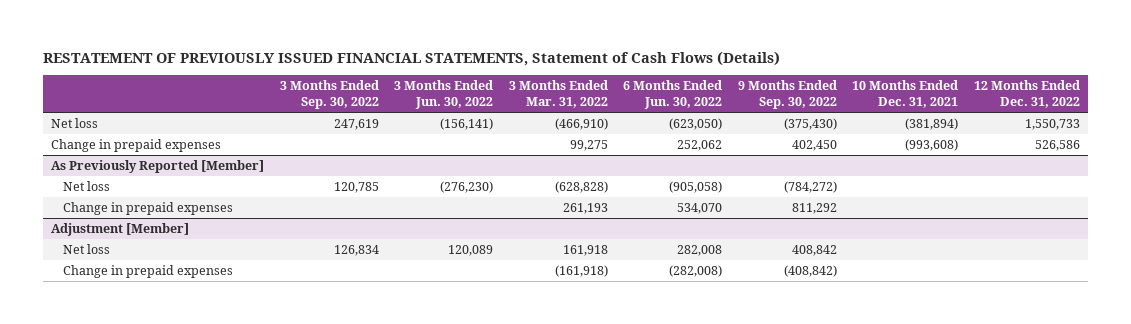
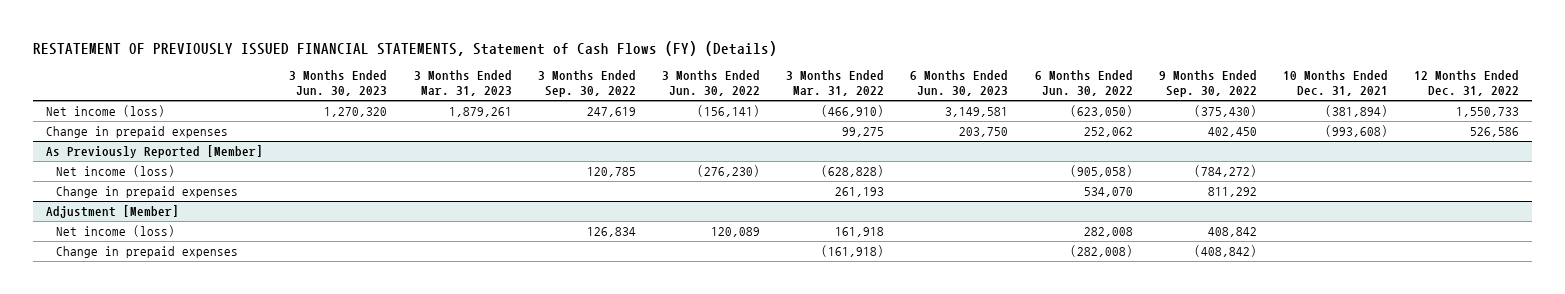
[43,50,781,66] RESTATEMENT OF PREVIOUSLY ISSUED FINANCIAL STATEMENTS, Statement of Cash Flows (Details) -> [33,40,778,56] RESTATEMENT OF PREVIOUSLY ISSUED FINANCIAL STATEMENTS, Statement of Cash Flows (FY) (Details)
none -> [289,70,388,97] 3 Months Ended Jun. 30, 2023
none -> [413,70,512,97] 3 Months Ended Mar. 31, 2023
none -> [910,70,1009,97] 6 Months Ended Jun. 30, 2023
[50,118,98,129] Net loss -> [46,104,166,117] Net income (loss)
[62,181,110,192] Net loss -> [55,164,175,177] Net income (loss)
[62,244,110,255] Net loss -> [55,224,175,237] Net income (loss)

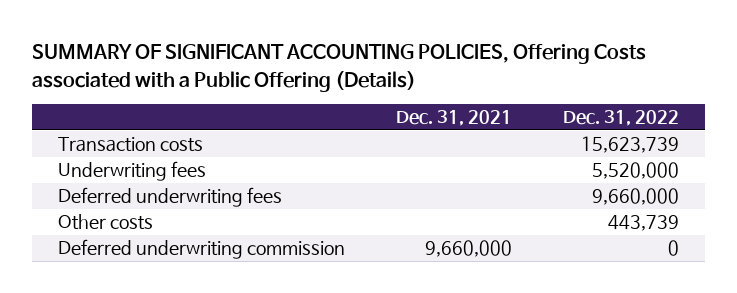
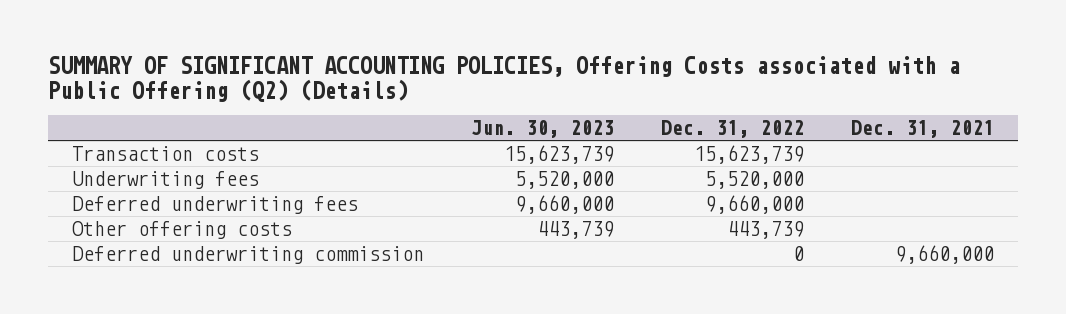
[31,44,646,92] SUMMARY OF SIGNIFICANT ACCOUNTING POLICIES, Offering Costs associated with a Public Offering (Details) -> [48,55,961,102] SUMMARY OF SIGNIFICANT ACCOUNTING POLICIES, Offering Costs associated with a Public Offering (Q2) (Details)
none -> [470,120,614,139] Jun. 30, 2023
[57,214,153,231] Other costs -> [71,221,292,240] Other offering costs

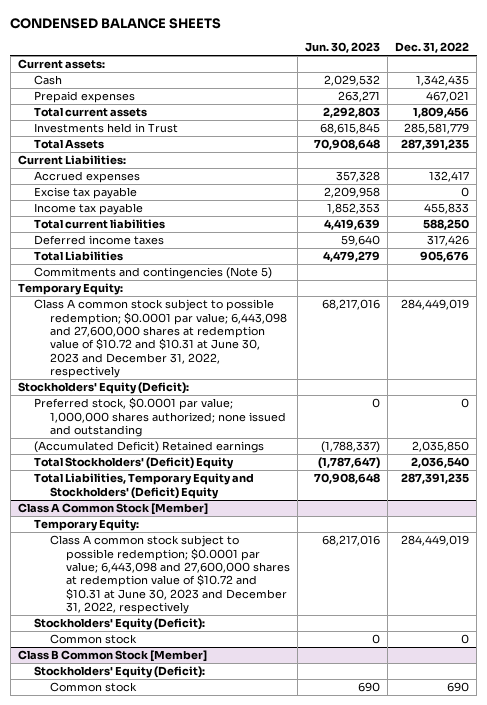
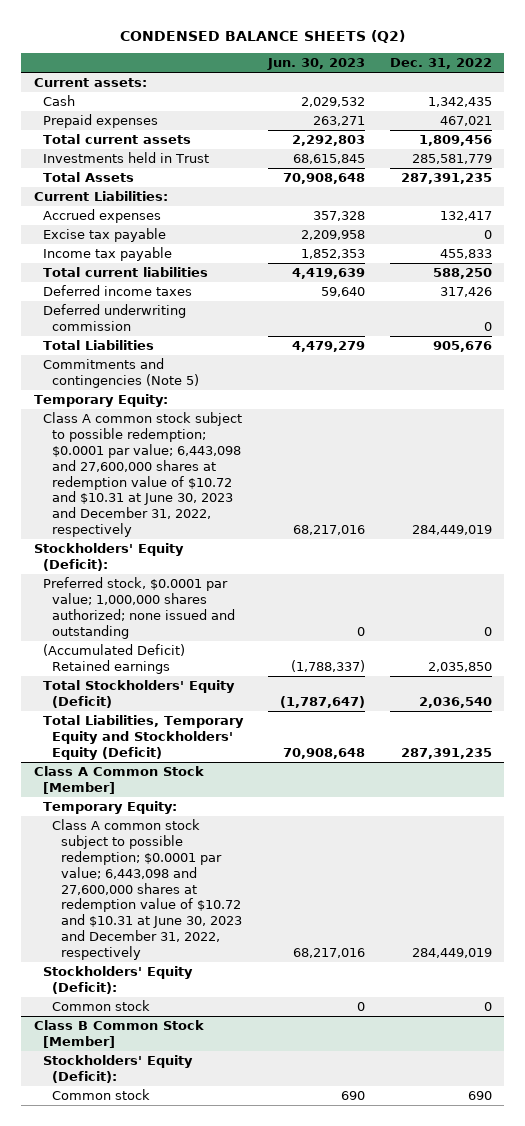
[10,17,222,29] CONDENSED BALANCE SHEETS -> [119,29,405,43] CONDENSED BALANCE SHEETS (Q2)
none -> [42,304,186,332] Deferred underwriting commission
[33,457,234,470] Total Stockholders' (Deficit) Equity -> [42,680,235,709] Total Stockholders' Equity (Deficit)
[33,473,254,499] Total Liabilities, Temporary Equity and Stockholders' (Deficit) Equity -> [42,715,244,760] Total Liabilities, Temporary Equity and Stockholders' Equity (Deficit)

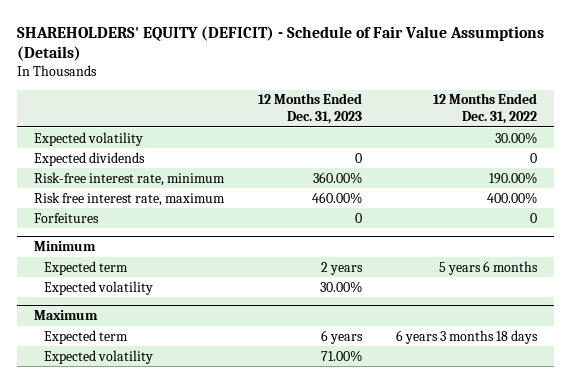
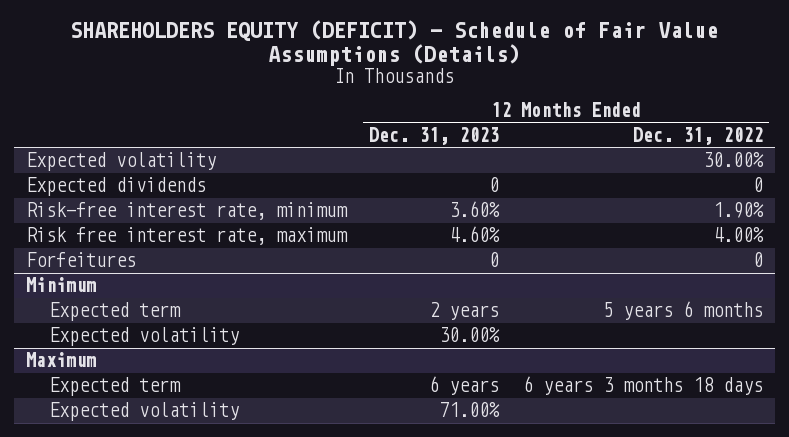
[16,25,544,62] SHAREHOLDERS' EQUITY (DEFICIT) - Schedule of Fair Value Assumptions (Details) -> [70,19,719,66] SHAREHOLDERS EQUITY (DEFICIT) - Schedule of Fair Value Assumptions (Details)
[313,171,363,184] 360.00% -> [449,201,501,218] 3.60%
[489,171,538,184] 190.00% -> [713,202,765,219] 1.90%
[312,191,363,204] 460.00% -> [449,226,501,243] 4.60%
[487,191,538,204] 400.00% -> [713,227,765,243] 4.00%

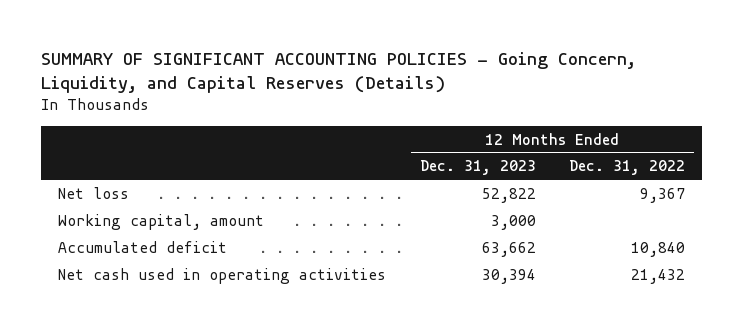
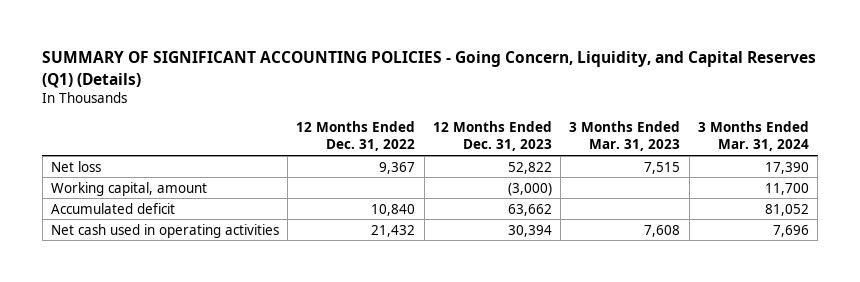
[40,51,636,94] SUMMARY OF SIGNIFICANT ACCOUNTING POLICIES - Going Concern, Liquidity, and Capital Reserves (Details) -> [42,51,817,88] SUMMARY OF SIGNIFICANT ACCOUNTING POLICIES - Going Concern, Liquidity, and Capital Reserves (Q1) (Details)
none -> [569,121,681,152] 3 Months Ended Mar. 31, 2023
none -> [697,121,809,152] 3 Months Ended Mar. 31, 2024
[490,214,536,230] 3,000 -> [507,182,552,196] (3,000)

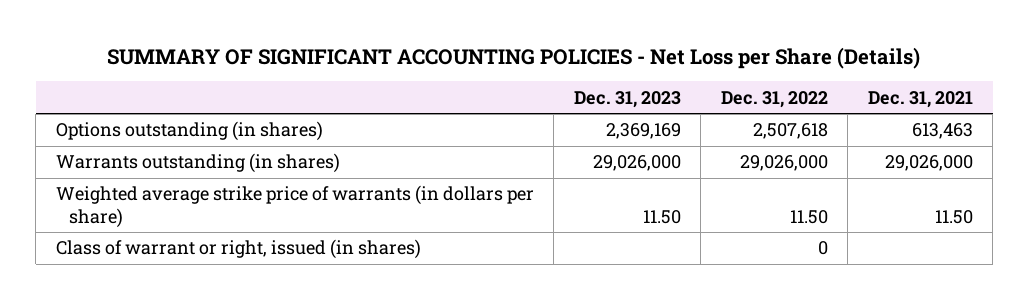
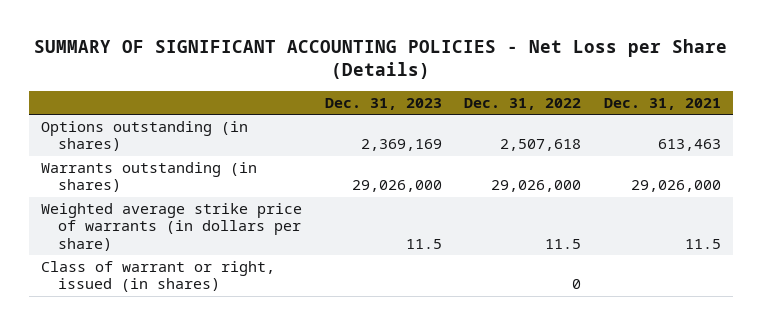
[642,209,681,224] 11.50 -> [405,239,442,250] 11.5
[789,209,828,224] 11.50 -> [545,239,582,250] 11.5
[934,209,973,224] 11.50 -> [685,239,722,250] 11.5

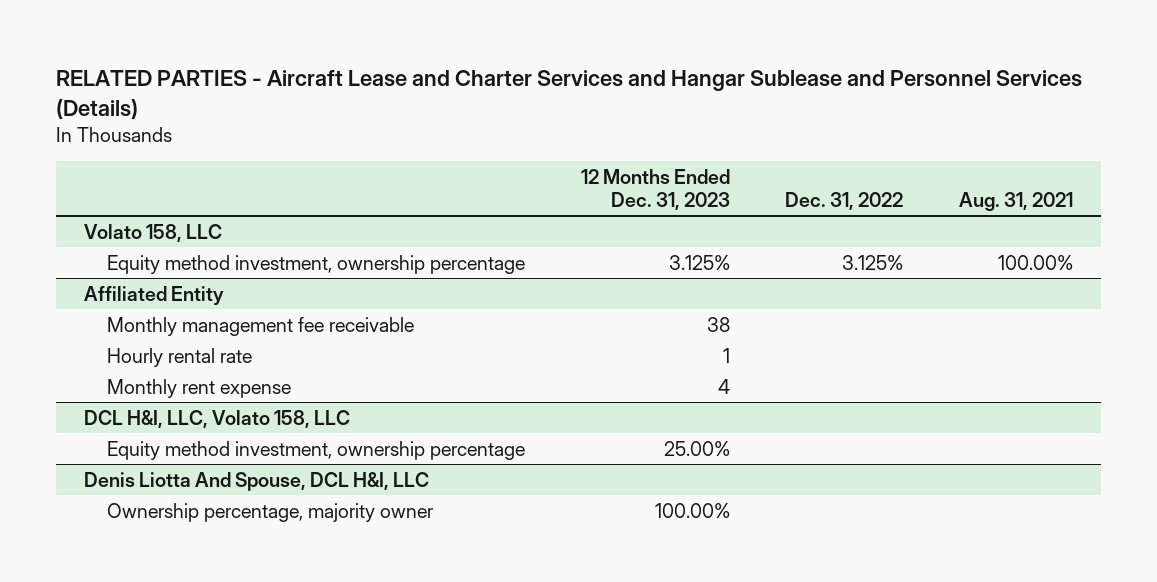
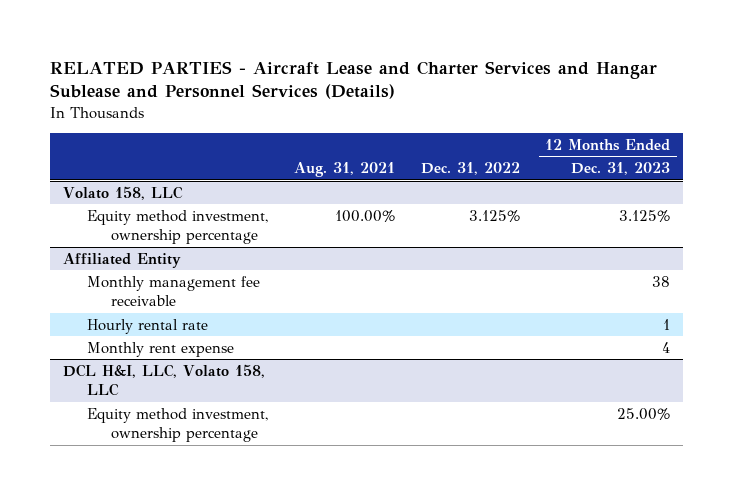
[83,471,429,491] Denis Liotta And Spouse, DCL H&I, LLC -> none
[106,502,433,522] Ownership percentage, majority owner -> none

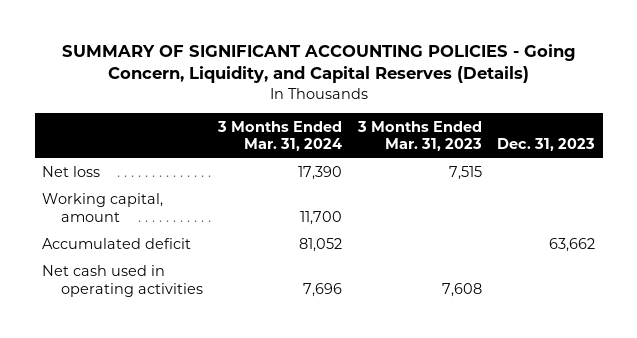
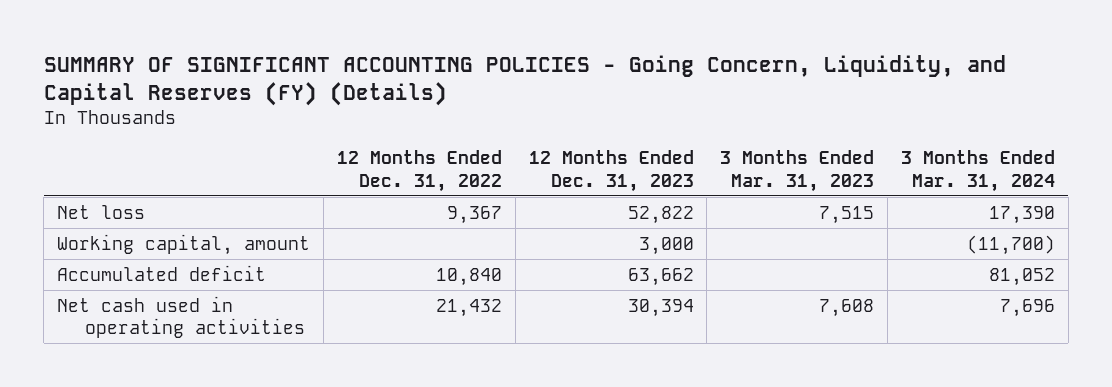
[61,43,576,84] SUMMARY OF SIGNIFICANT ACCOUNTING POLICIES - Going Concern, Liquidity, and Capital Reserves (Details) -> [43,54,1006,106] SUMMARY OF SIGNIFICANT ACCOUNTING POLICIES - Going Concern, Liquidity, and Capital Reserves (FY) (Details)
[497,138,596,152] Dec. 31, 2023 -> none
none -> [336,150,502,192] 12 Months Ended Dec. 31, 2022
none -> [528,150,694,192] 12 Months Ended Dec. 31, 2023
[300,211,343,226] 11,700 -> [966,234,1055,255] (11,700)

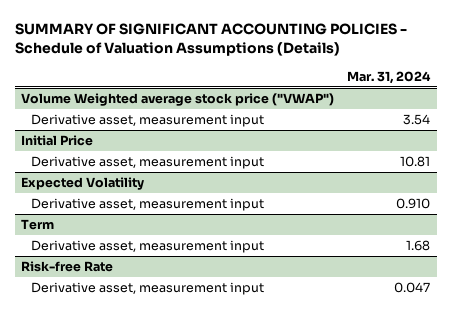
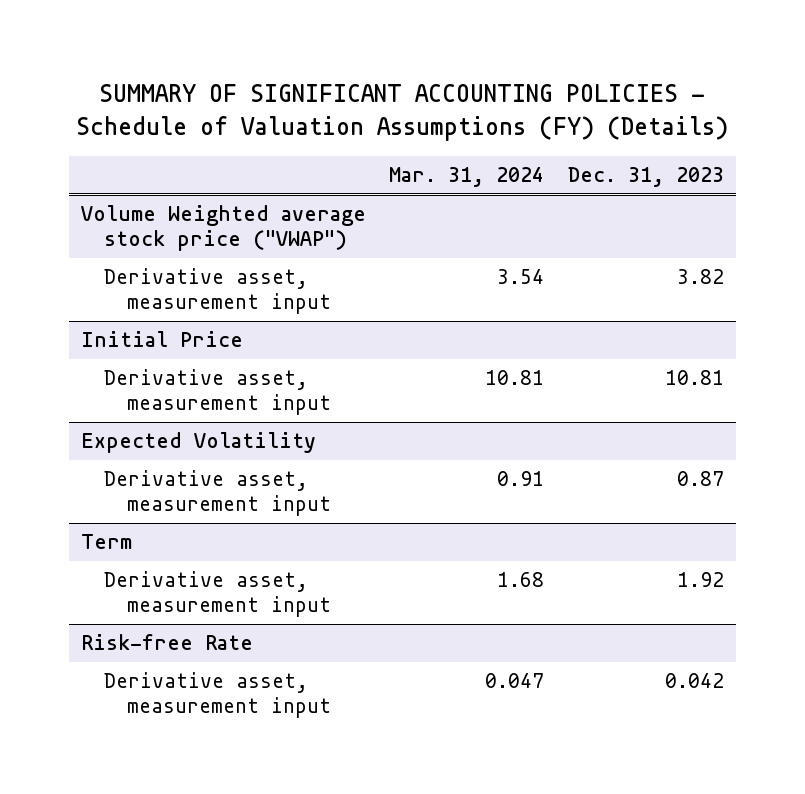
[14,22,407,57] SUMMARY OF SIGNIFICANT ACCOUNTING POLICIES - Schedule of Valuation Assumptions (Details) -> [76,83,729,141] SUMMARY OF SIGNIFICANT ACCOUNTING POLICIES - Schedule of Valuation Assumptions (FY) (Details)
none -> [567,166,724,187] Dec. 31, 2023
[396,198,431,210] 0.910 -> [497,471,545,487] 0.91

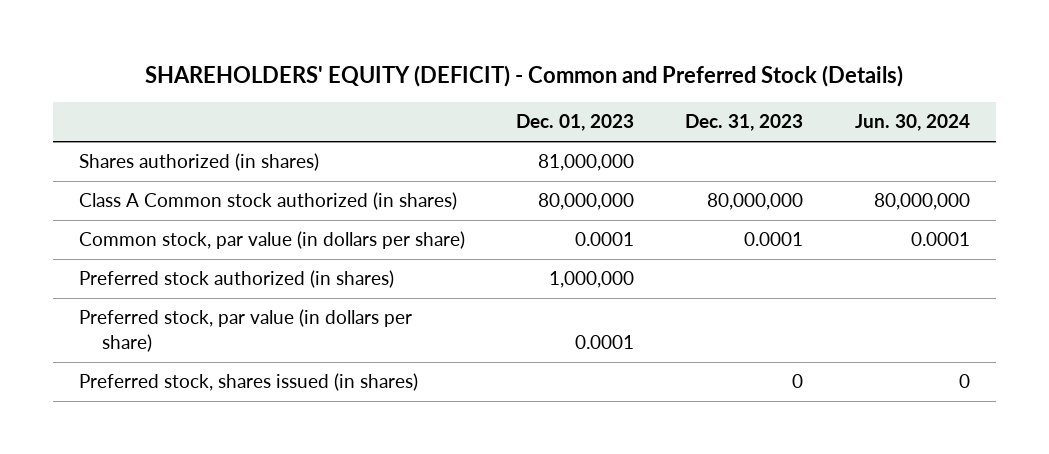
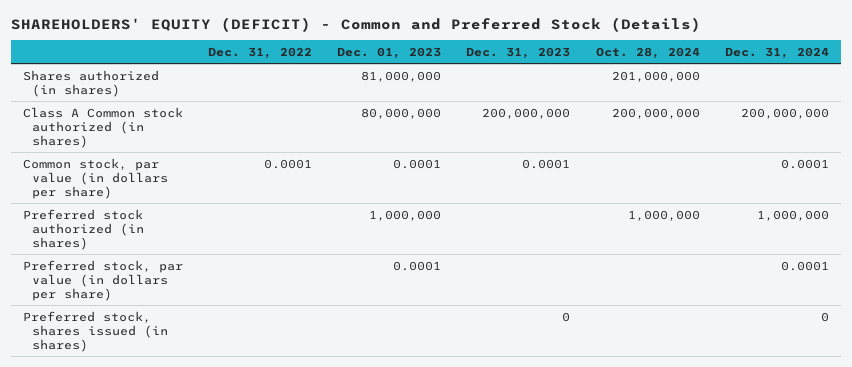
[854,114,970,132] Jun. 30, 2024 -> none
none -> [208,47,313,60] Dec. 31, 2022
none -> [595,47,700,60] Oct. 28, 2024
none -> [724,47,829,60] Dec. 31, 2024
[707,193,804,211] 80,000,000 -> [482,107,571,119] 200,000,000

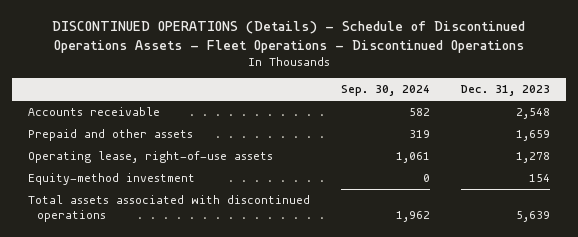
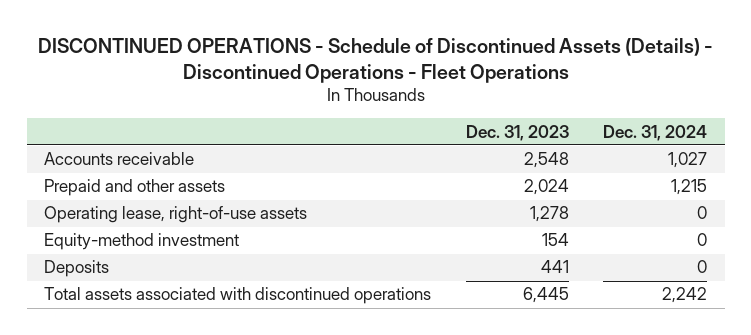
[51,20,525,53] DISCONTINUED OPERATIONS (Details) - Schedule of Discontinued Operations Assets - Fleet Operations - Discontinued Operations -> [37,37,713,83] DISCONTINUED OPERATIONS - Schedule of Discontinued Assets (Details) - Discontinued Operations - Fleet Operations
[340,85,430,97] Sep. 30, 2024 -> none
none -> [603,124,708,141] Dec. 31, 2024
[516,130,551,142] 1,659 -> [523,179,569,196] 2,024
none -> [44,260,110,278] Deposits
[516,210,551,222] 5,639 -> [522,287,569,304] 6,445

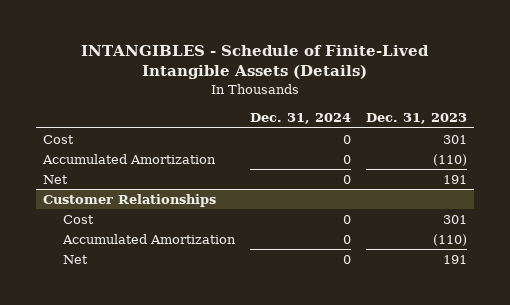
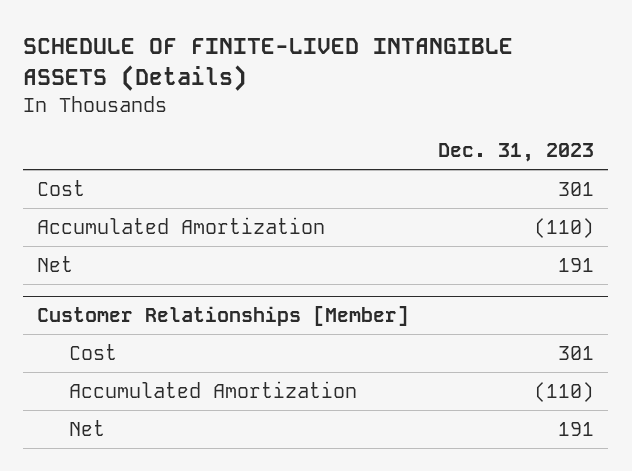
[80,44,429,80] INTANGIBLES - Schedule of Finite-Lived Intangible Assets (Details) -> [23,38,514,91] SCHEDULE OF FINITE-LIVED INTANGIBLE ASSETS (Details)
[249,113,351,125] Dec. 31, 2024 -> none
[43,193,217,207] Customer Relationships -> [37,305,410,326] Customer Relationships [Member]

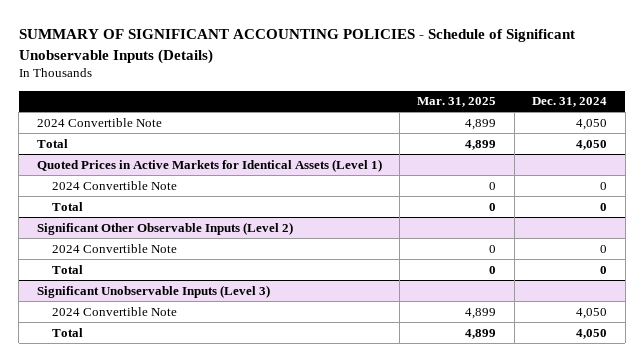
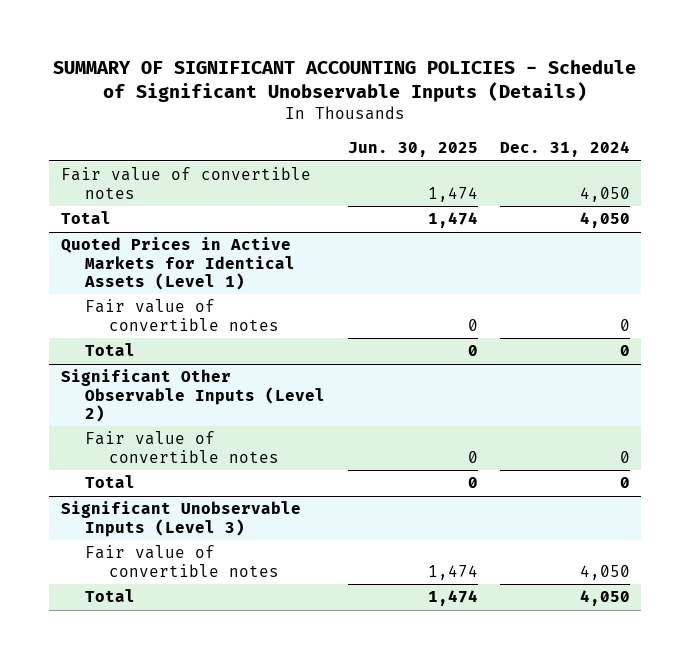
[417,97,497,108] Mar. 31, 2025 -> none
none -> [347,142,478,158] Jun. 30, 2025
[36,117,162,127] 2024 Convertible Note -> [60,167,311,199] Fair value of convertible notes
[52,180,178,190] 2024 Convertible Note -> [84,299,280,331] Fair value of convertible notes
[52,243,178,253] 2024 Convertible Note -> [84,431,280,463] Fair value of convertible notes
[52,306,178,316] 2024 Convertible Note -> [84,545,280,577] Fair value of convertible notes

